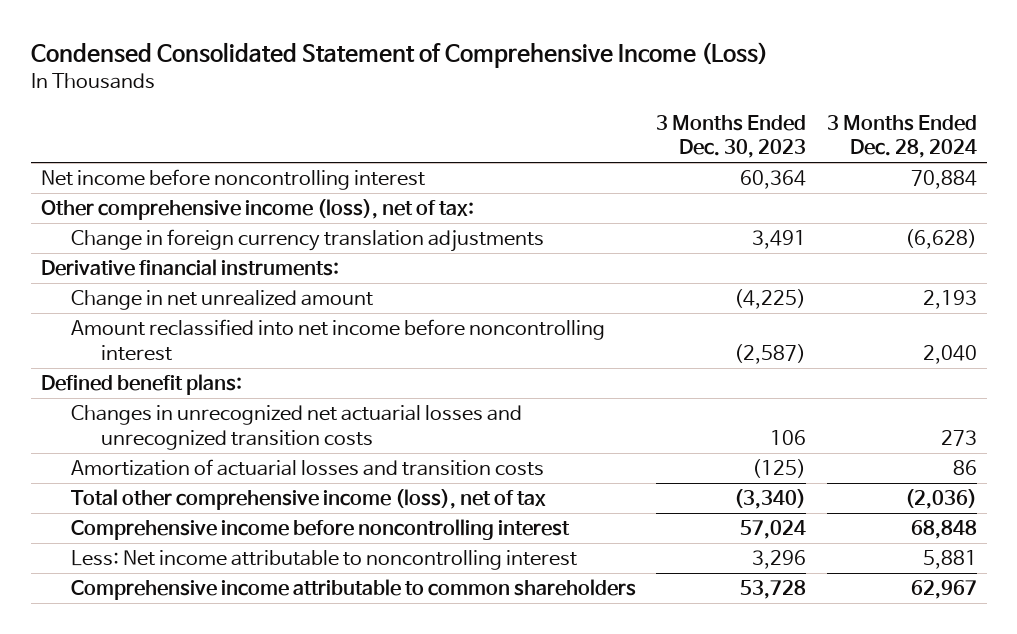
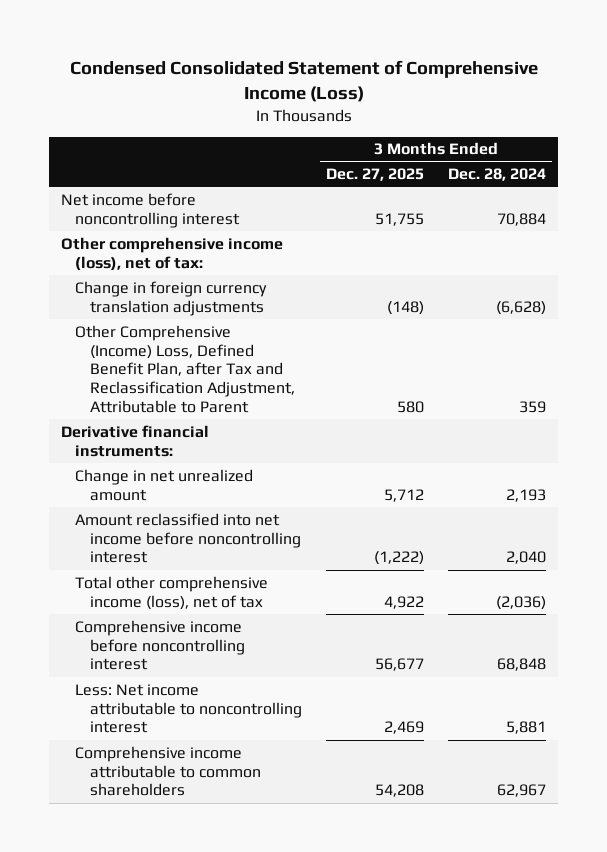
[656,114,807,159] 3 Months Ended Dec. 30, 2023 -> none
none -> [325,168,424,182] Dec. 27, 2025
none -> [75,324,295,414] Other Comprehensive (Income) Loss, Defined Benefit Plan, after Tax and Reclassification Adjustment, Attributable to Parent
[40,374,242,396] Defined benefit plans: -> none
[70,405,522,450] Changes in unrecognized net actuarial losses and unrecognized transition costs -> none
[70,459,544,477] Amortization of actuarial losses and transition costs -> none

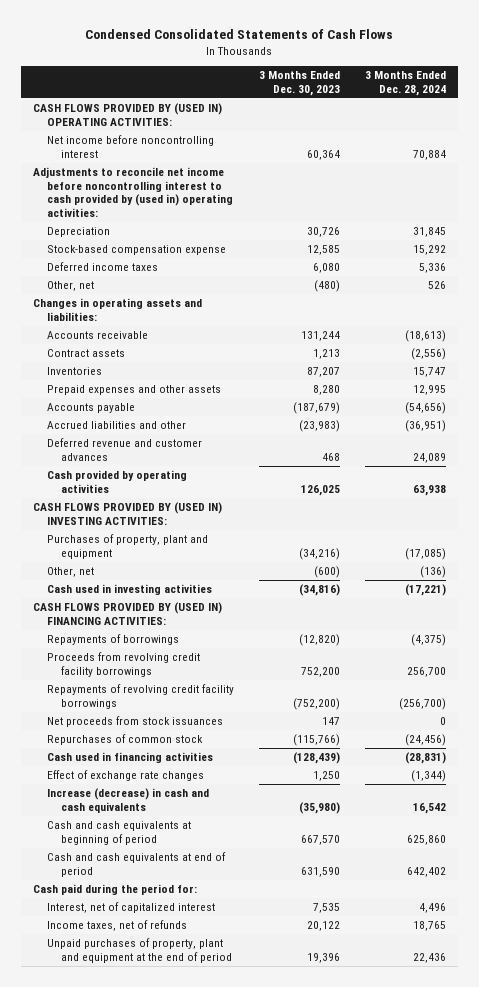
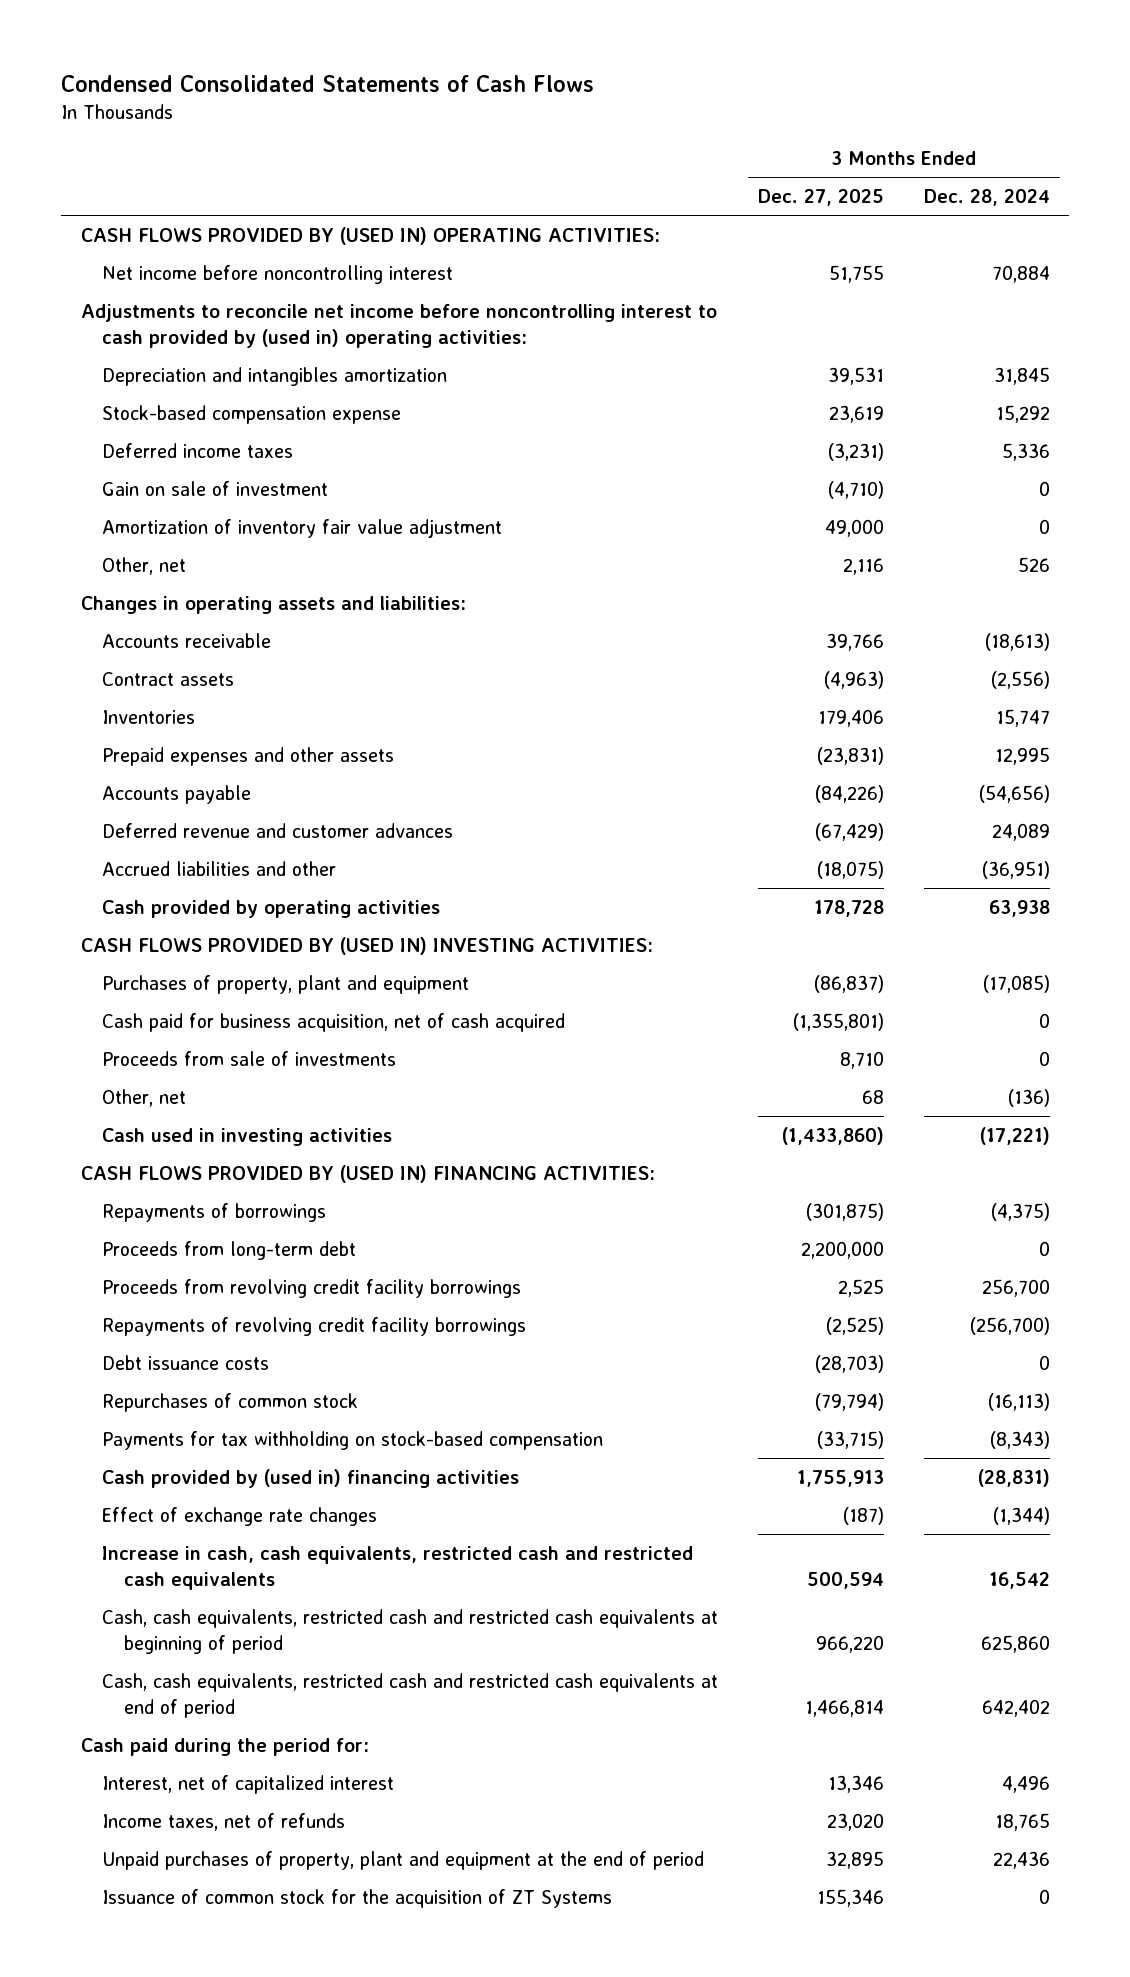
[258,71,340,96] 3 Months Ended Dec. 30, 2023 -> none
none -> [757,188,884,206] Dec. 27, 2025
[46,227,110,238] Depreciation -> [102,366,448,386] Depreciation and intangibles amortization
none -> [102,480,329,496] Gain on sale of investment
none -> [102,518,503,538] Amortization of inventory fair value adjustment
[46,421,186,430] Accrued liabilities and other -> [102,860,337,876] Accrued liabilities and other
none -> [102,1012,566,1032] Cash paid for business acquisition, net of cash acquired
none -> [102,1050,397,1066] Proceeds from sale of investments
none -> [102,1240,357,1260] Proceeds from long-term debt
[46,716,223,728] Net proceeds from stock issuances -> none
none -> [102,1354,270,1370] Debt issuance costs
[404,734,446,747] (24,456) -> [987,1392,1050,1411] (16,113)
none -> [102,1430,604,1450] Payments for tax withholding on stock-based compensation
[46,752,213,764] Cash used in financing activities -> [102,1468,520,1488] Cash provided by (used in) financing activities
[46,788,209,813] Increase (decrease) in cash and cash equivalents -> [102,1545,694,1590] Increase in cash, cash equivalents, restricted cash and restricted cash equivalents
[46,821,191,845] Cash and cash equivalents at beginning of period -> [102,1608,719,1654] Cash, cash equivalents, restricted cash and restricted cash equivalents at beginning of period
[46,852,226,877] Cash and cash equivalents at end of period -> [102,1672,719,1718] Cash, cash equivalents, restricted cash and restricted cash equivalents at end of period
none -> [102,1888,613,1908] Issuance of common stock for the acquisition of ZT Systems

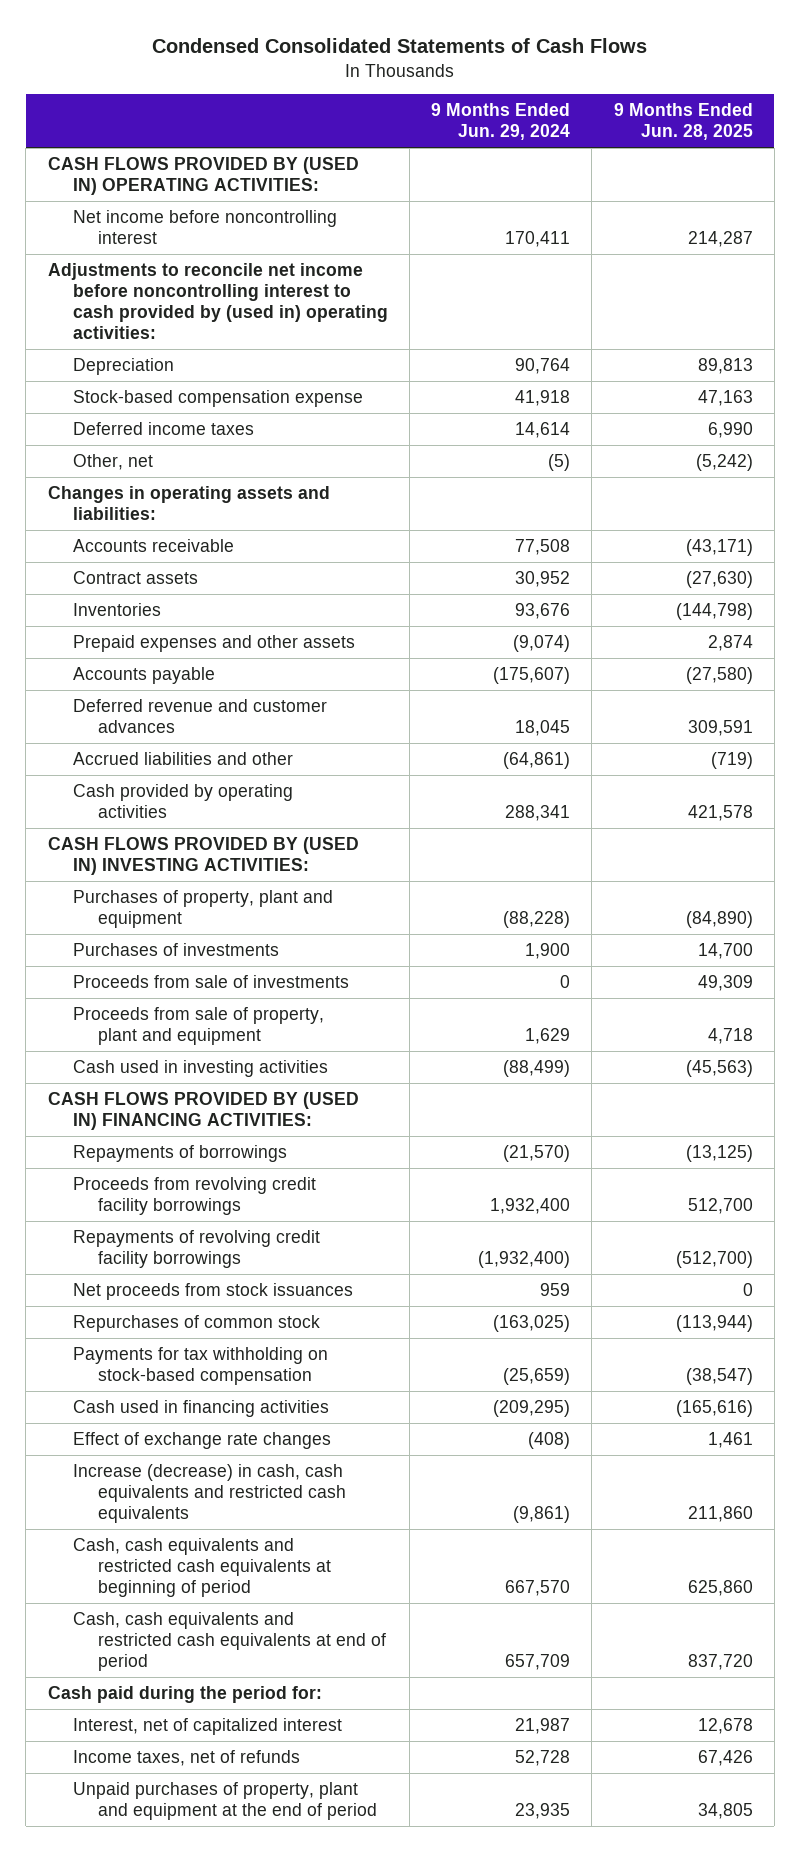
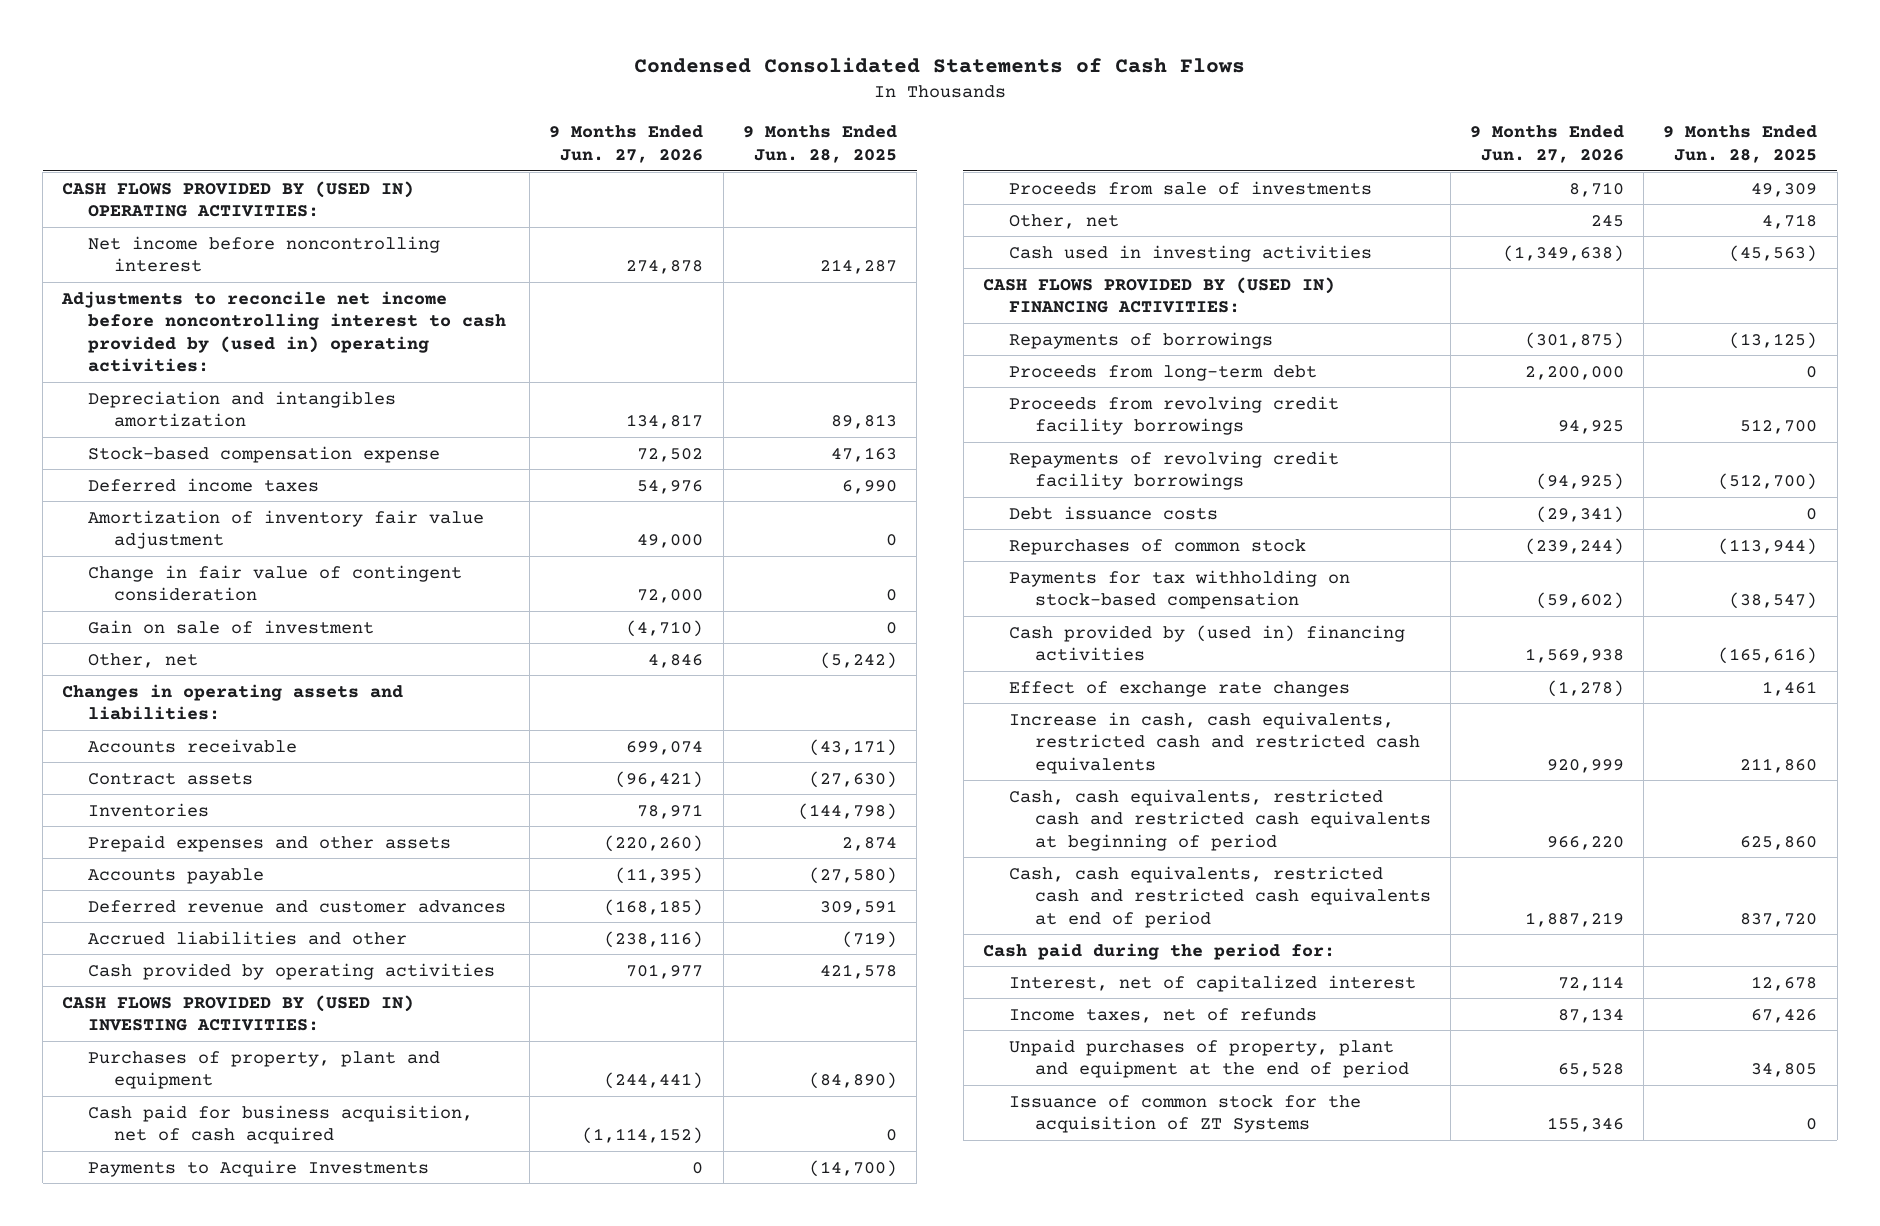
[431,103,571,141] 9 Months Ended Jun. 29, 2024 -> none
none -> [549,125,704,163] 9 Months Ended Jun. 27, 2026
[72,358,174,376] Depreciation -> [88,390,397,428] Depreciation and intangibles amortization
none -> [88,509,485,550] Amortization of inventory fair value adjustment
none -> [88,564,463,602] Change in fair value of contingent consideration
none -> [88,619,375,634] Gain on sale of investment
[72,943,279,957] Purchases of investments -> none
none -> [88,1104,474,1145] Cash paid for business acquisition, net of cash acquired
none -> [88,1159,430,1177] Payments to Acquire Investments
[72,1007,324,1046] Proceeds from sale of property, plant and equipment -> [1008,213,1119,229] Other, net
none -> [1008,364,1317,381] Proceeds from long-term debt
[72,1283,353,1301] Net proceeds from stock issuances -> none
none -> [1008,505,1218,520] Debt issuance costs
[72,1400,329,1418] Cash used in financing activities -> [1008,624,1405,662] Cash provided by (used in) financing activities
[72,1464,346,1524] Increase (decrease) in cash, cash equivalents and restricted cash equivalents -> [1008,711,1420,774] Increase in cash, cash equivalents, restricted cash and restricted cash equivalents
[72,1538,331,1598] Cash, cash equivalents and restricted cash equivalents at beginning of period -> [1008,788,1431,851] Cash, cash equivalents, restricted cash and restricted cash equivalents at beginning of period
[72,1612,386,1672] Cash, cash equivalents and restricted cash equivalents at end of period -> [1008,865,1431,928] Cash, cash equivalents, restricted cash and restricted cash equivalents at end of period
none -> [1008,1094,1361,1134] Issuance of common stock for the acquisition of ZT Systems

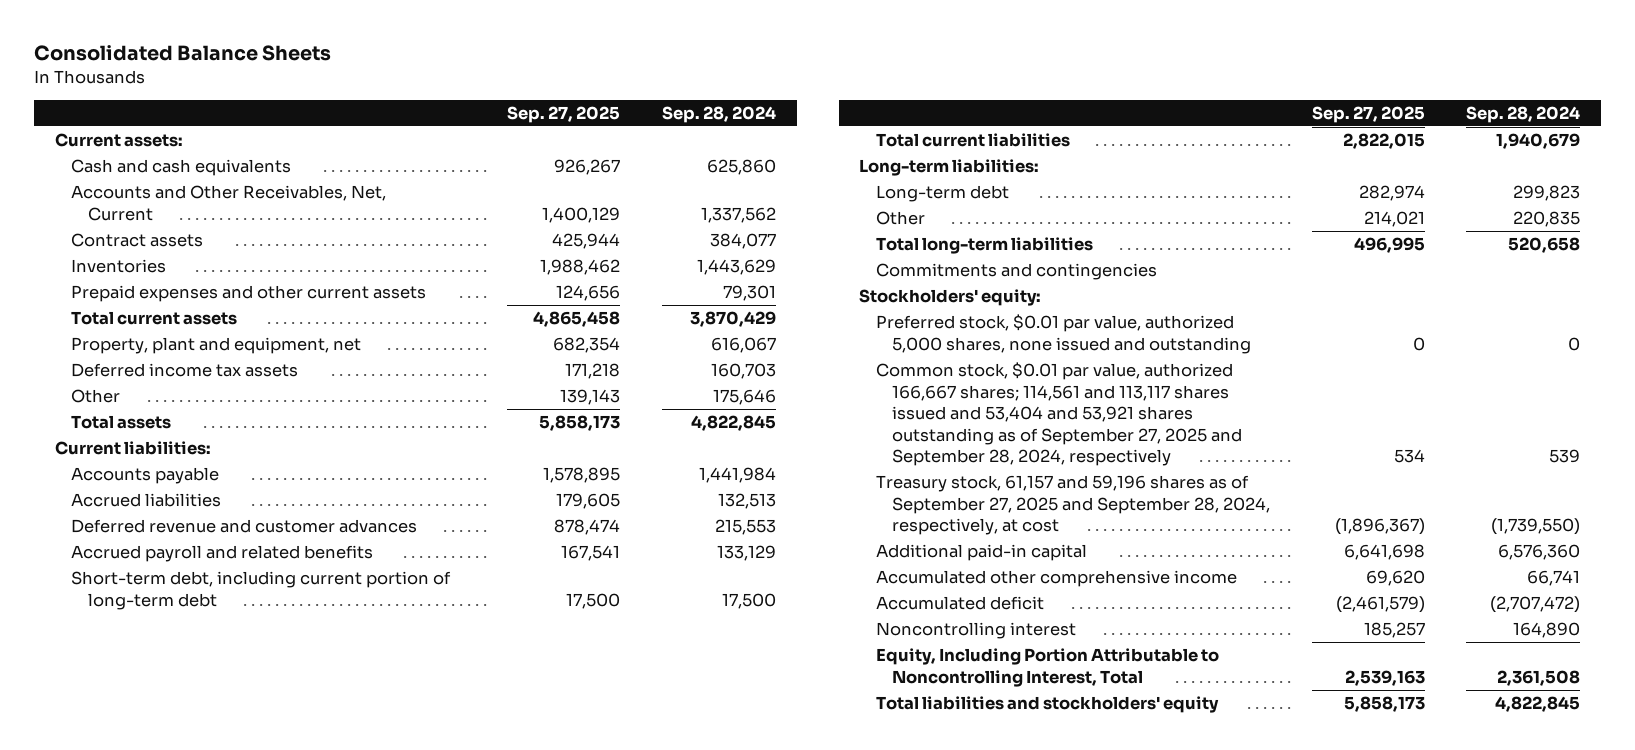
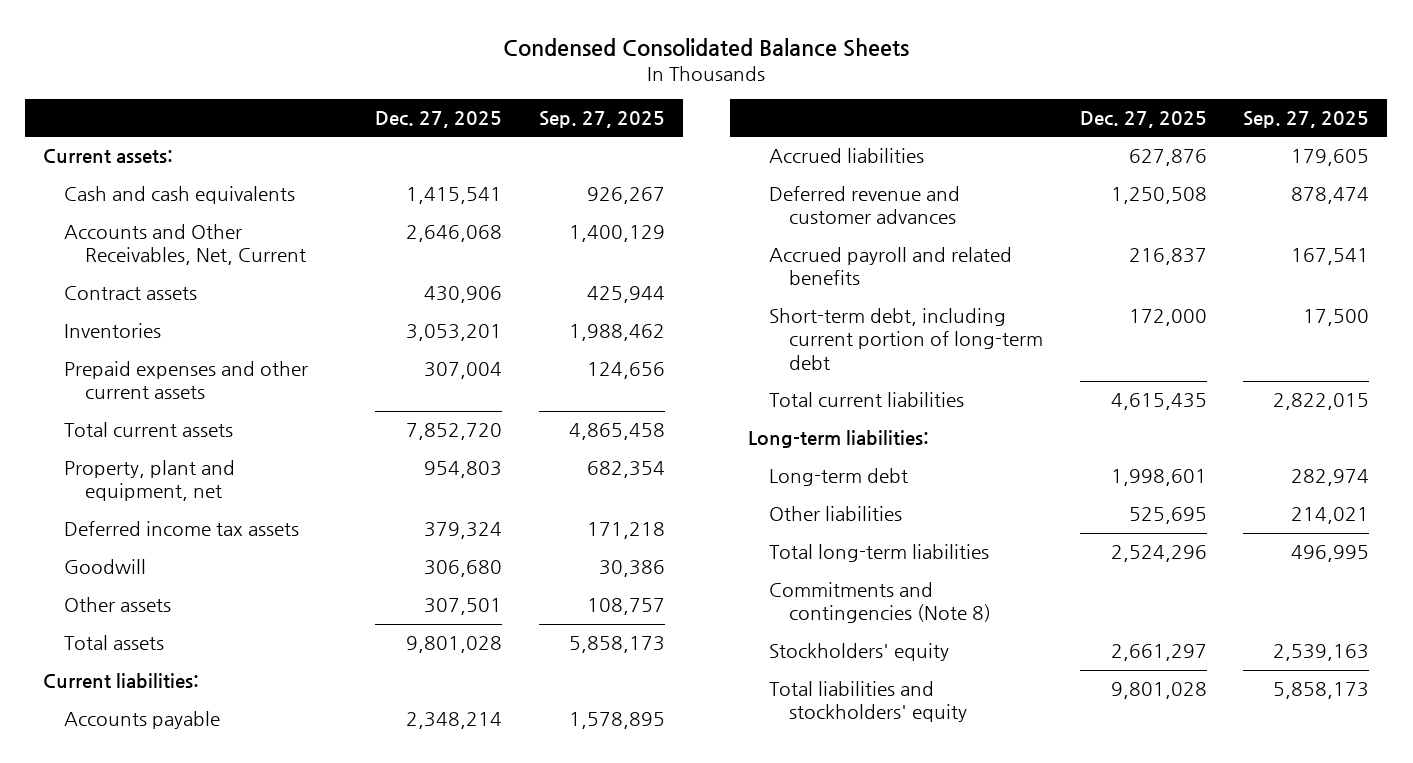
[34,45,332,62] Consolidated Balance Sheets -> [503,37,910,57] Condensed Consolidated Balance Sheets
[661,105,776,123] Sep. 28, 2024 -> none
none -> [375,111,503,129] Dec. 27, 2025
none -> [64,559,147,575] Goodwill
[71,389,121,404] Other -> [64,597,172,613] Other assets
[560,389,621,406] 139,143 -> [586,598,665,616] 108,757
[875,211,925,226] Other -> [768,506,902,522] Other liabilities
[859,289,1042,307] Stockholders' equity: -> none
[875,314,1252,354] Preferred stock, $0.01 par value, authorized 5,000 shares, none issued and outstanding -> none
[875,362,1243,466] Common stock, $0.01 par value, authorized 166,667 shares; 114,561 and 113,117 shares issued and 53,404 and 53,921 shares outstanding as of September 27, 2025 and September 28, 2024, respectively -> none
[875,475,1271,536] Treasury stock, 61,157 and 59,196 shares as of September 27, 2025 and September 28, 2024, respectively, at cost -> none
[875,544,1087,562] Additional paid-in capital -> none
[875,570,1237,588] Accumulated other comprehensive income -> none
[875,596,1044,611] Accumulated deficit -> none
[875,622,1076,640] Noncontrolling interest -> none
[875,263,1157,281] Commitments and contingencies -> [768,582,992,624] Commitments and contingencies (Note 8)
[875,648,1219,687] Equity, Including Portion Attributable to Noncontrolling Interest, Total -> [768,643,949,662] Stockholders' equity

